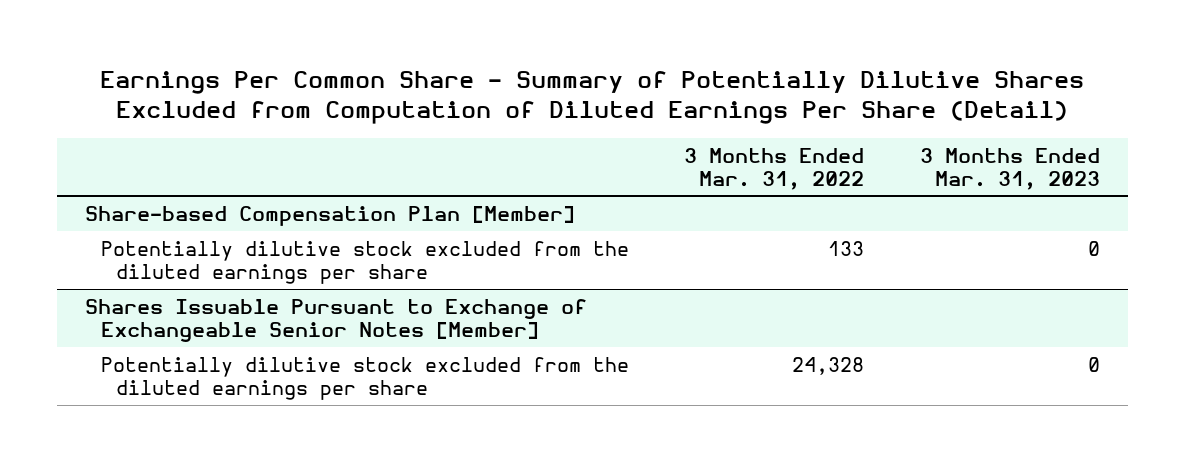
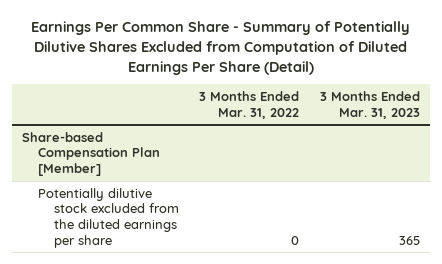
[84,298,587,342] Shares Issuable Pursuant to Exchange of Exchangeable Senior Notes [Member] -> none
[100,356,629,400] Potentially dilutive stock excluded from the diluted earnings per share -> none
[828,240,865,256] 133 -> [291,235,300,245] 0
[1088,240,1101,256] 0 -> [398,235,420,245] 365

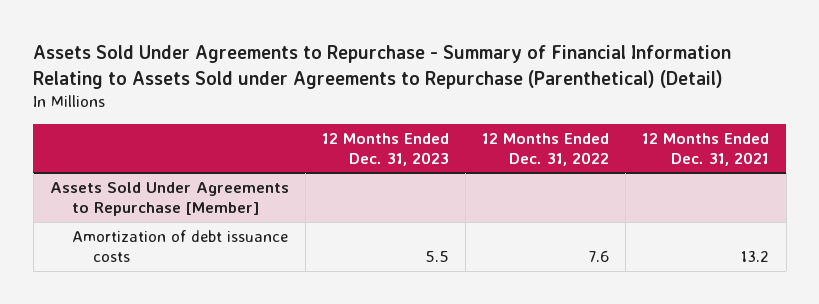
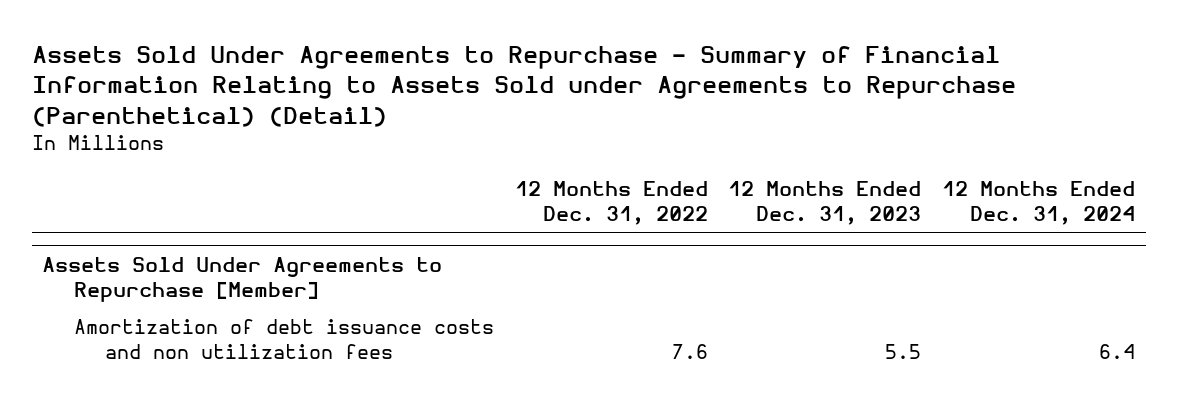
[642,132,770,166] 12 Months Ended Dec. 31, 2021 -> none
none -> [942,180,1136,225] 12 Months Ended Dec. 31, 2024
[71,230,288,263] Amortization of debt issuance costs -> [73,319,494,360] Amortization of debt issuance costs and non utilization fees

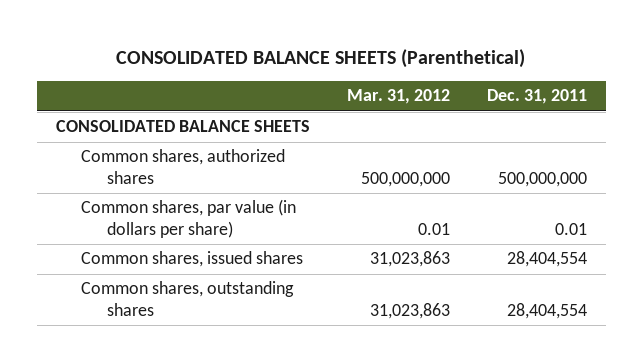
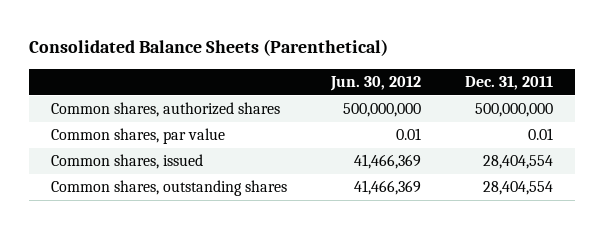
[116,48,526,68] CONSOLIDATED BALANCE SHEETS (Parenthetical) -> [29,39,389,57] Consolidated Balance Sheets (Parenthetical)
[346,89,450,105] Mar. 31, 2012 -> none
none -> [330,76,422,92] Jun. 30, 2012
[55,120,310,133] CONSOLIDATED BALANCE SHEETS -> none
[81,199,297,239] Common shares, par value (in dollars per share) -> [51,128,226,145] Common shares, par value
[81,251,304,268] Common shares, issued shares -> [51,154,204,170] Common shares, issued

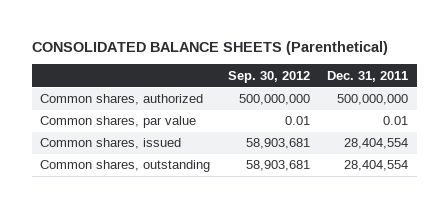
[29,39,389,57] Consolidated Balance Sheets (Parenthetical) -> [31,40,388,55] CONSOLIDATED BALANCE SHEETS (Parenthetical)
[330,76,422,92] Jun. 30, 2012 -> none
none -> [227,70,310,83] Sep. 30, 2012
[51,102,281,118] Common shares, authorized shares -> [40,94,204,106] Common shares, authorized
[51,180,288,197] Common shares, outstanding shares -> [40,160,211,173] Common shares, outstanding

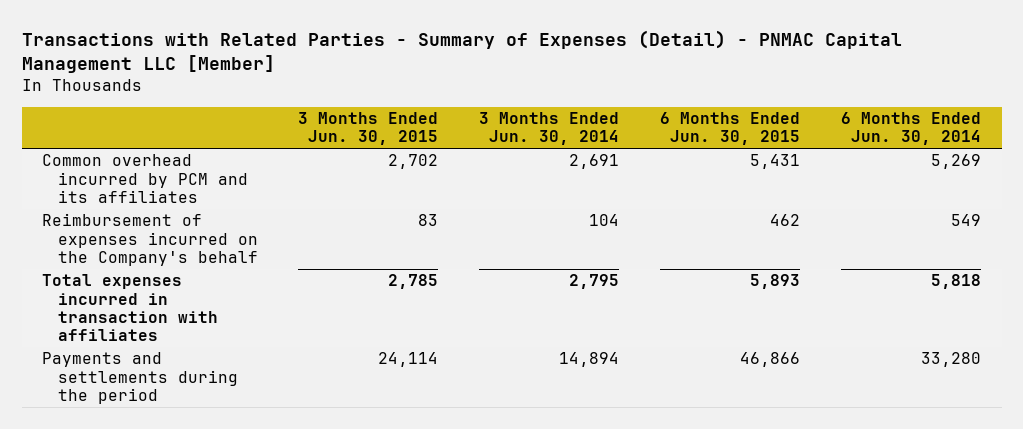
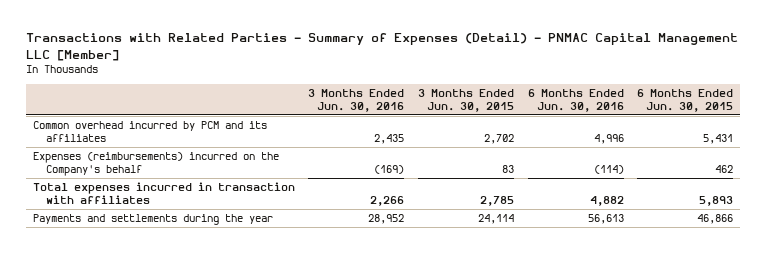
[479,111,620,146] 3 Months Ended Jun. 30, 2014 -> none
[841,111,982,146] 6 Months Ended Jun. 30, 2014 -> none
none -> [308,88,405,112] 3 Months Ended Jun. 30, 2016
none -> [527,88,624,112] 6 Months Ended Jun. 30, 2016
[41,213,258,267] Reimbursement of expenses incurred on the Company's behalf -> [32,151,279,177] Expenses (reimbursements) incurred on the Company's behalf
[41,352,238,405] Payments and settlements during the period -> [32,213,273,225] Payments and settlements during the year

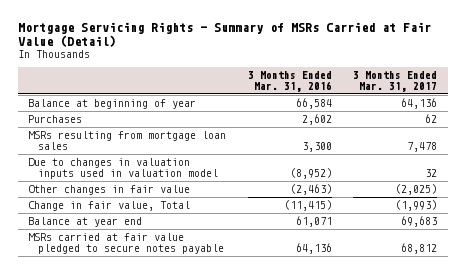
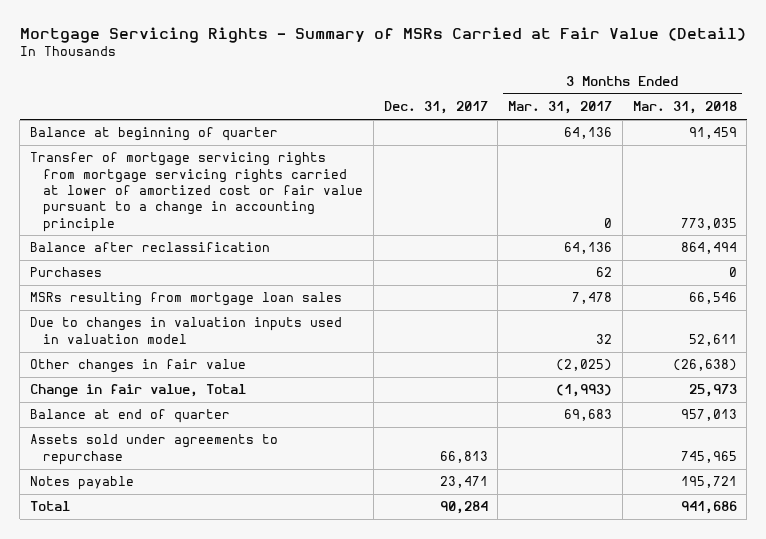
[247,71,332,93] 3 Months Ended Mar. 31, 2016 -> none
none -> [383,101,488,115] Dec. 31, 2017
none -> [632,101,737,115] Mar. 31, 2018
[28,99,197,110] Balance at beginning of year -> [29,127,278,142] Balance at beginning of quarter
none -> [29,152,364,232] Transfer of mortgage servicing rights from mortgage servicing rights carried at lower of amortized cost or fair value pursuant to a change in accounting principle
none -> [29,242,270,253] Balance after reclassification
[28,233,224,255] MSRs carried at fair value pledged to secure notes payable -> none
[28,217,143,228] Balance at year end -> [29,409,230,424] Balance at end of quarter
none -> [29,434,278,465] Assets sold under agreements to repurchase
none -> [29,476,134,491] Notes payable
none -> [29,501,70,512] Total

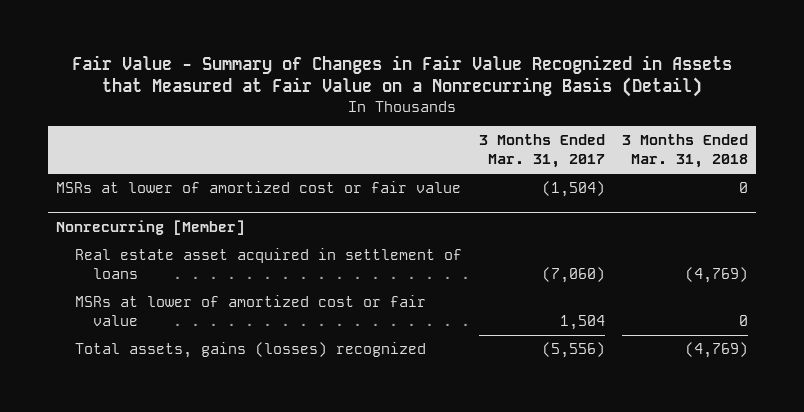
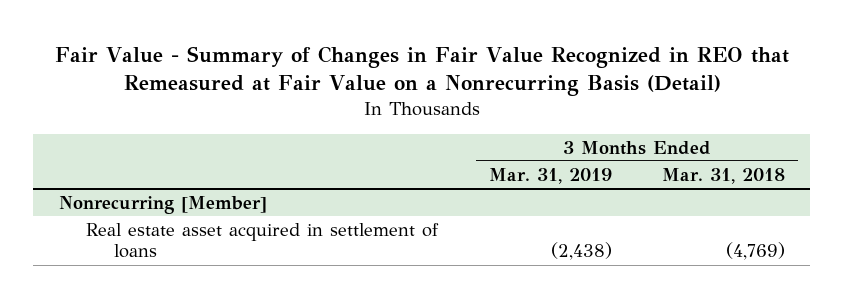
[71,54,732,98] Fair Value - Summary of Changes in Fair Value Recognized in Assets that Measured at Fair Value on a Nonrecurring Basis (Detail) -> [54,45,789,97] Fair Value - Summary of Changes in Fair Value Recognized in REO that Remeasured at Fair Value on a Nonrecurring Basis (Detail)
[478,134,605,169] 3 Months Ended Mar. 31, 2017 -> none
none -> [488,167,612,184] Mar. 31, 2019
[56,181,462,194] MSRs at lower of amortized cost or fair value -> none
[74,295,426,326] MSRs at lower of amortized cost or fair value -> none
[74,342,426,359] Total assets, gains (losses) recognized -> none

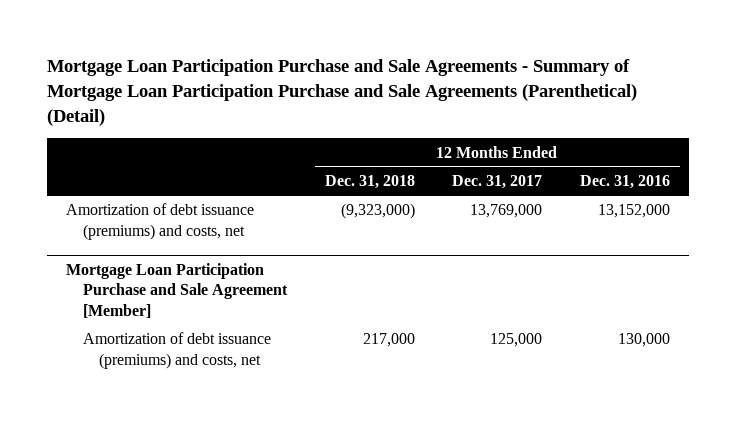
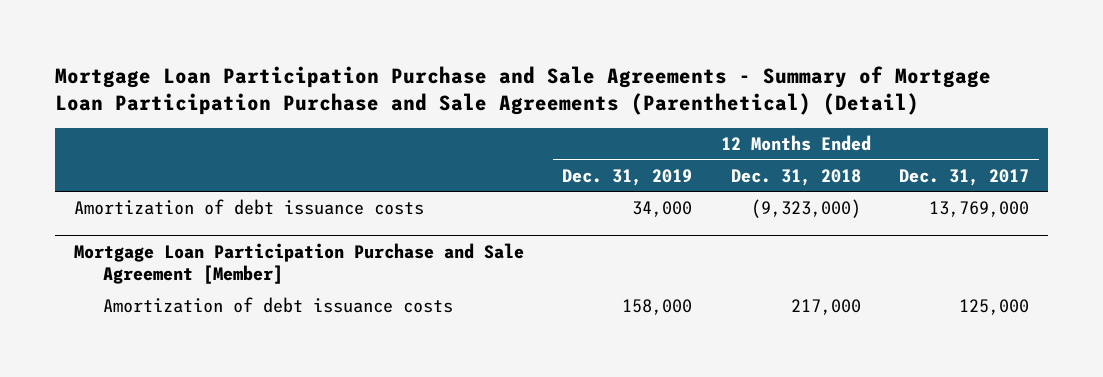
[580,175,671,190] Dec. 31, 2016 -> none
none -> [562,168,693,186] Dec. 31, 2019
[65,203,254,240] Amortization of debt issuance (premiums) and costs, net -> [74,199,425,216] Amortization of debt issuance costs
[82,332,271,369] Amortization of debt issuance (premiums) and costs, net -> [102,297,453,314] Amortization of debt issuance costs

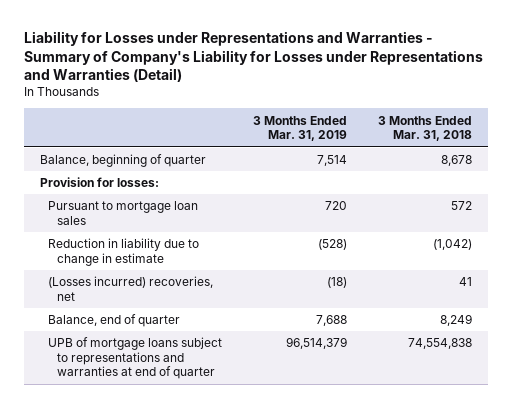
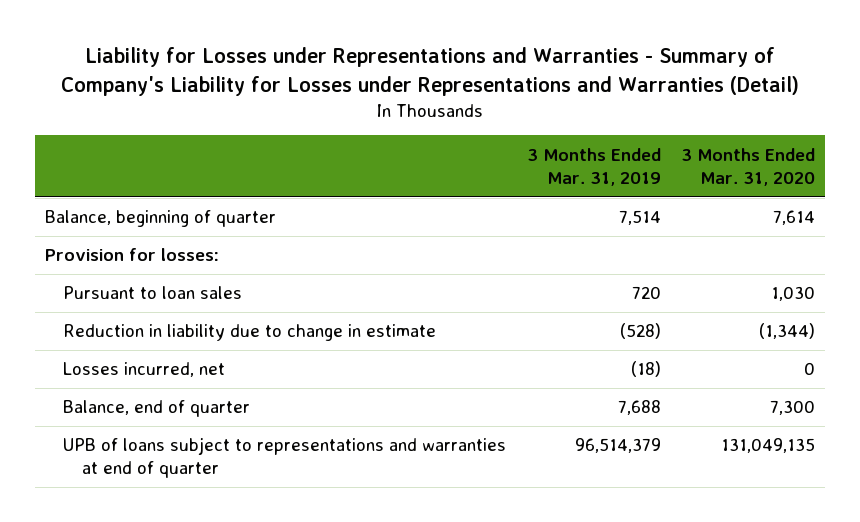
[378,115,473,142] 3 Months Ended Mar. 31, 2018 -> none
none -> [681,147,816,186] 3 Months Ended Mar. 31, 2020
[48,201,199,225] Pursuant to mortgage loan sales -> [63,286,243,300] Pursuant to loan sales
[48,276,214,301] (Losses incurred) recoveries, net -> [63,362,226,378] Losses incurred, net
[48,337,223,380] UPB of mortgage loans subject to representations and warranties at end of quarter -> [63,437,507,479] UPB of loans subject to representations and warranties at end of quarter

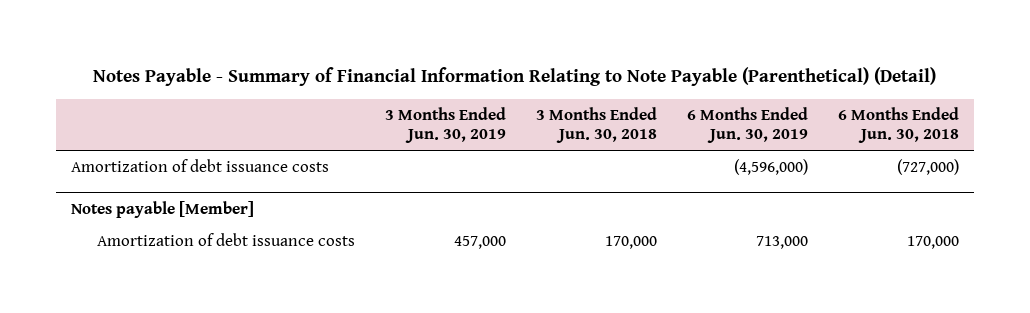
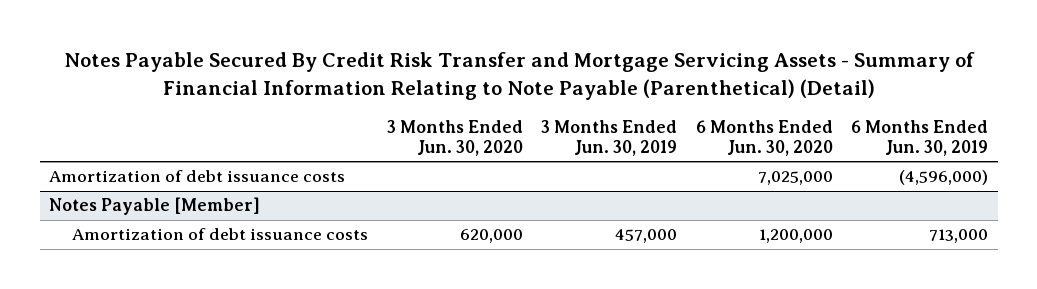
[93,67,937,87] Notes Payable - Summary of Financial Information Relating to Note Payable (Parenthetical) (Detail) -> [63,52,975,100] Notes Payable Secured By Credit Risk Transfer and Mortgage Servicing Assets - Summary of Financial Information Relating to Note Payable (Parenthetical) (Detail)
[536,106,658,144] 3 Months Ended Jun. 30, 2018 -> none
[838,106,960,144] 6 Months Ended Jun. 30, 2018 -> none
none -> [386,119,523,157] 3 Months Ended Jun. 30, 2020
none -> [695,119,833,157] 6 Months Ended Jun. 30, 2020
[71,200,255,218] Notes payable [Member] -> [48,197,260,216] Notes Payable [Member]

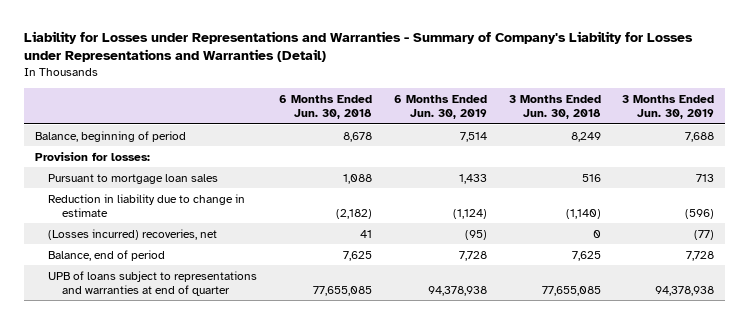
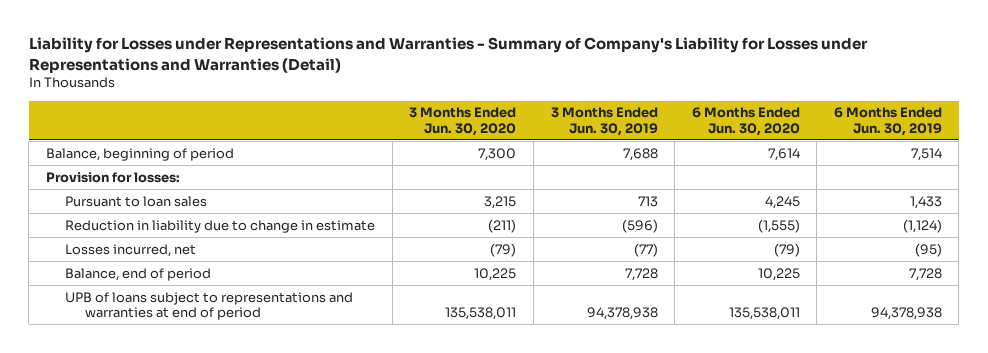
[278,94,372,119] 6 Months Ended Jun. 30, 2018 -> none
[508,94,601,119] 3 Months Ended Jun. 30, 2018 -> none
none -> [409,107,517,136] 3 Months Ended Jun. 30, 2020
none -> [691,107,800,136] 6 Months Ended Jun. 30, 2020
[48,173,219,184] Pursuant to mortgage loan sales -> [65,195,208,207] Pursuant to loan sales
[48,228,218,240] (Losses incurred) recoveries, net -> [65,243,197,257] Losses incurred, net
[48,270,258,296] UPB of loans subject to representations and warranties at end of quarter -> [65,291,354,321] UPB of loans subject to representations and warranties at end of period

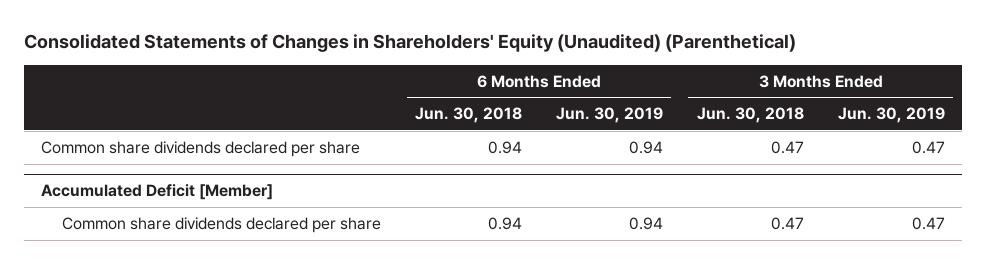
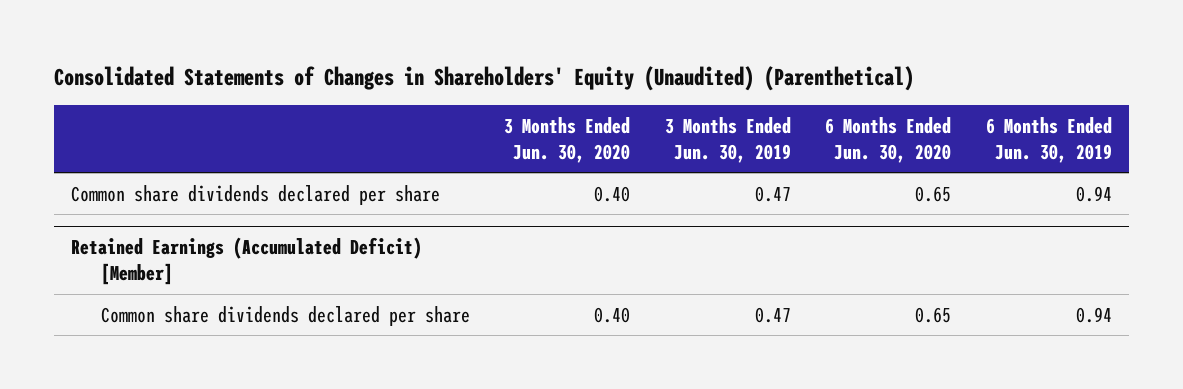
[415,107,523,124] Jun. 30, 2018 -> none
[696,107,804,124] Jun. 30, 2018 -> none
none -> [504,117,631,163] 3 Months Ended Jun. 30, 2020
none -> [825,117,952,163] 6 Months Ended Jun. 30, 2020
[40,184,273,201] Accumulated Deficit [Member] -> [71,237,423,286] Retained Earnings (Accumulated Deficit) [Member]

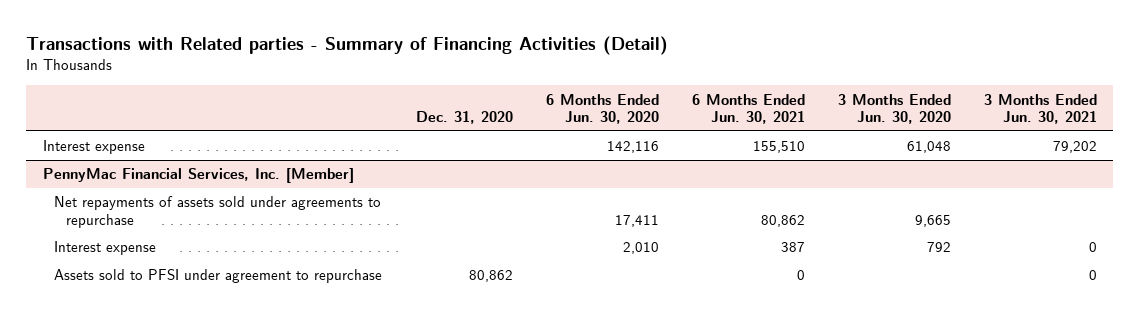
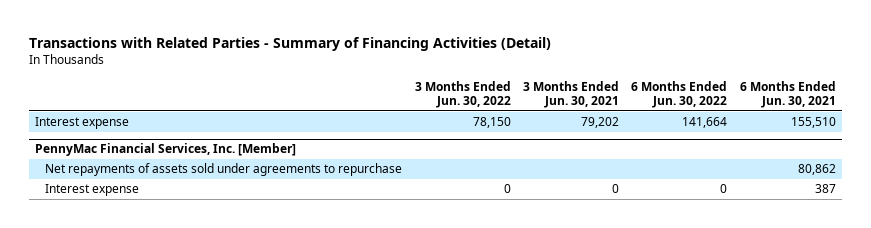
[26,35,669,55] Transactions with Related parties - Summary of Financing Activities (Detail) -> [29,36,552,51] Transactions with Related Parties - Summary of Financing Activities (Detail)
[415,111,513,125] Dec. 31, 2020 -> none
[545,93,659,125] 6 Months Ended Jun. 30, 2020 -> none
[837,93,951,125] 3 Months Ended Jun. 30, 2020 -> none
none -> [414,80,511,109] 3 Months Ended Jun. 30, 2022
none -> [631,80,728,109] 6 Months Ended Jun. 30, 2022
[54,269,383,284] Assets sold to PFSI under agreement to repurchase -> none

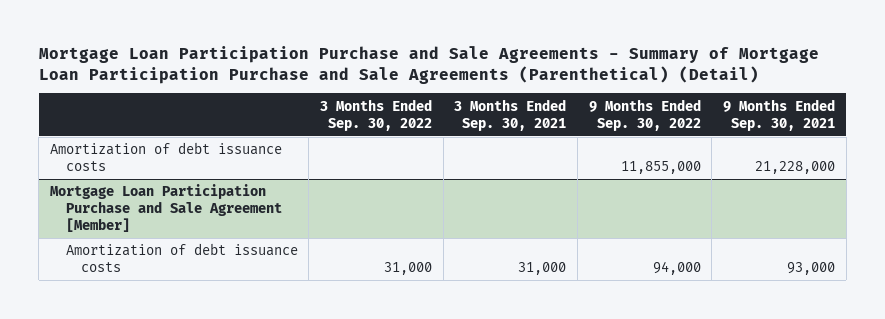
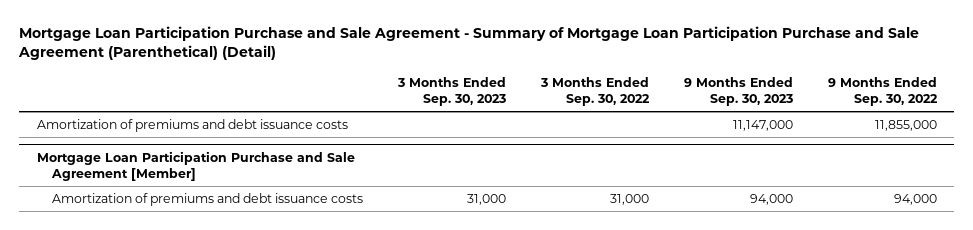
[38,46,819,85] Mortgage Loan Participation Purchase and Sale Agreements - Summary of Mortgage Loan Participation Purchase and Sale Agreements (Parenthetical) (Detail) -> [18,26,920,61] Mortgage Loan Participation Purchase and Sale Agreement - Summary of Mortgage Loan Participation Purchase and Sale Agreement (Parenthetical) (Detail)
[454,98,567,131] 3 Months Ended Sep. 30, 2021 -> none
[723,98,836,131] 9 Months Ended Sep. 30, 2021 -> none
none -> [396,76,506,106] 3 Months Ended Sep. 30, 2023
none -> [683,76,793,106] 9 Months Ended Sep. 30, 2023
[50,142,283,172] Amortization of debt issuance costs -> [36,119,348,133] Amortization of premiums and debt issuance costs
[65,243,298,273] Amortization of debt issuance costs -> [51,193,363,207] Amortization of premiums and debt issuance costs

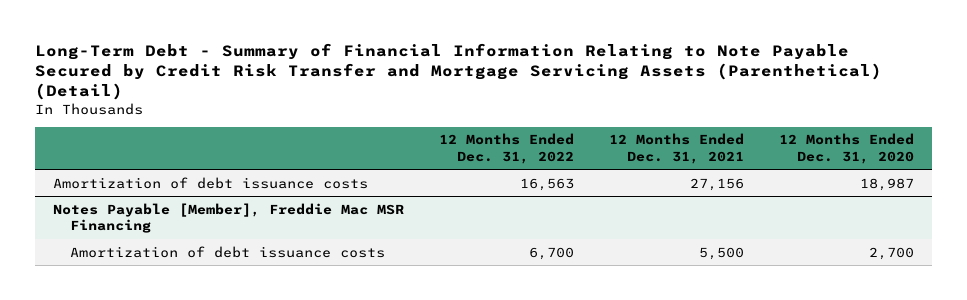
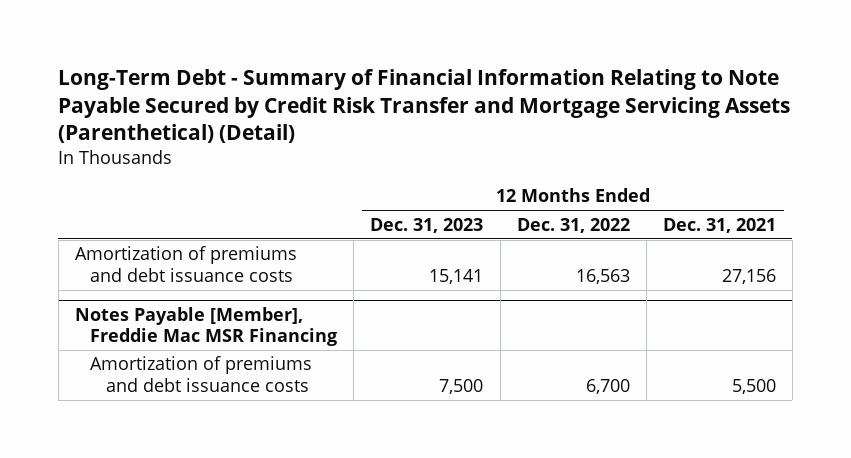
[779,133,915,165] 12 Months Ended Dec. 31, 2020 -> none
none -> [370,217,484,233] Dec. 31, 2023
[52,176,368,189] Amortization of debt issuance costs -> [74,246,297,282] Amortization of premiums and debt issuance costs
[70,245,386,258] Amortization of debt issuance costs -> [90,356,313,392] Amortization of premiums and debt issuance costs

